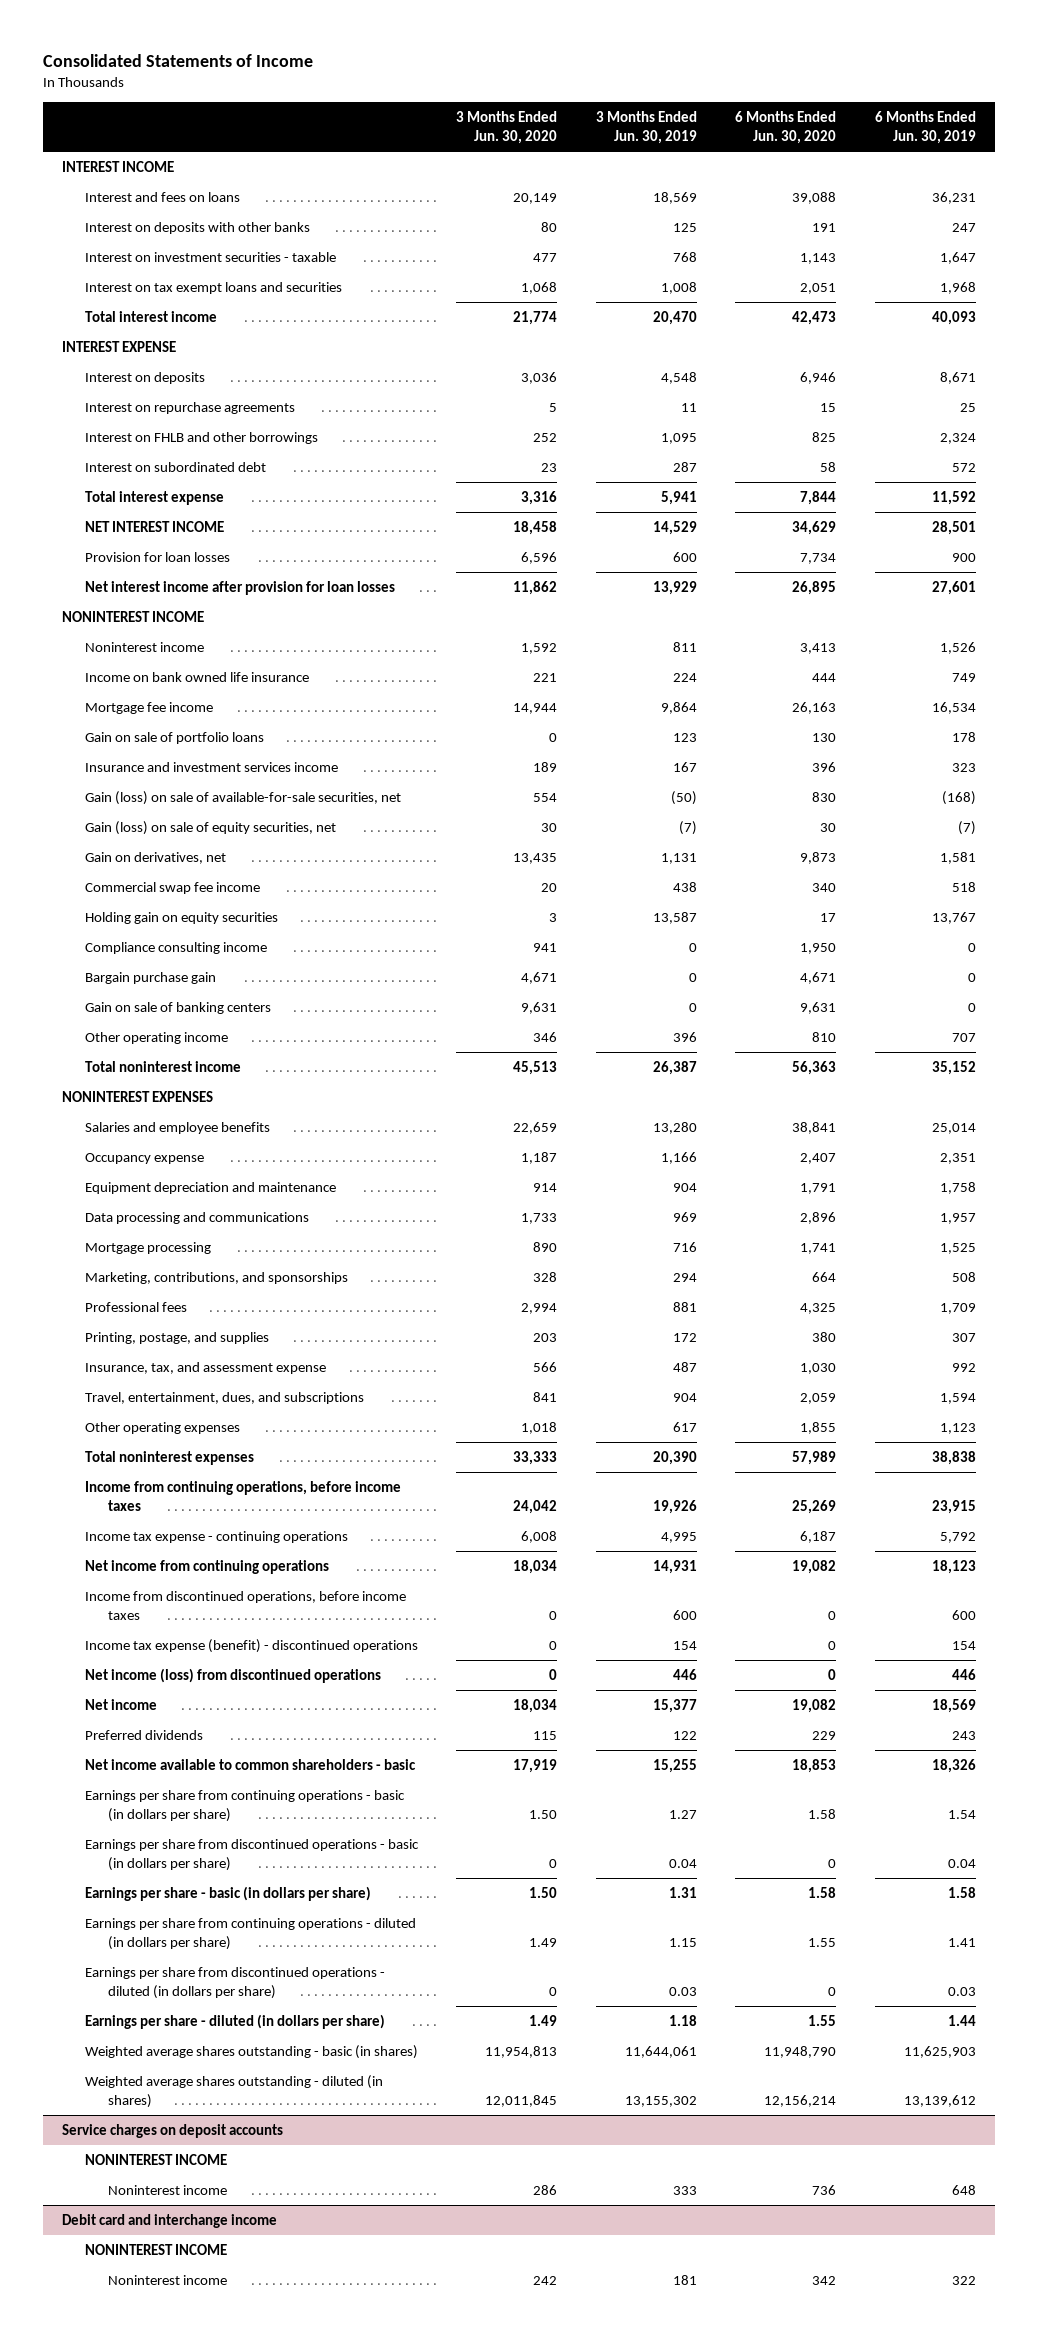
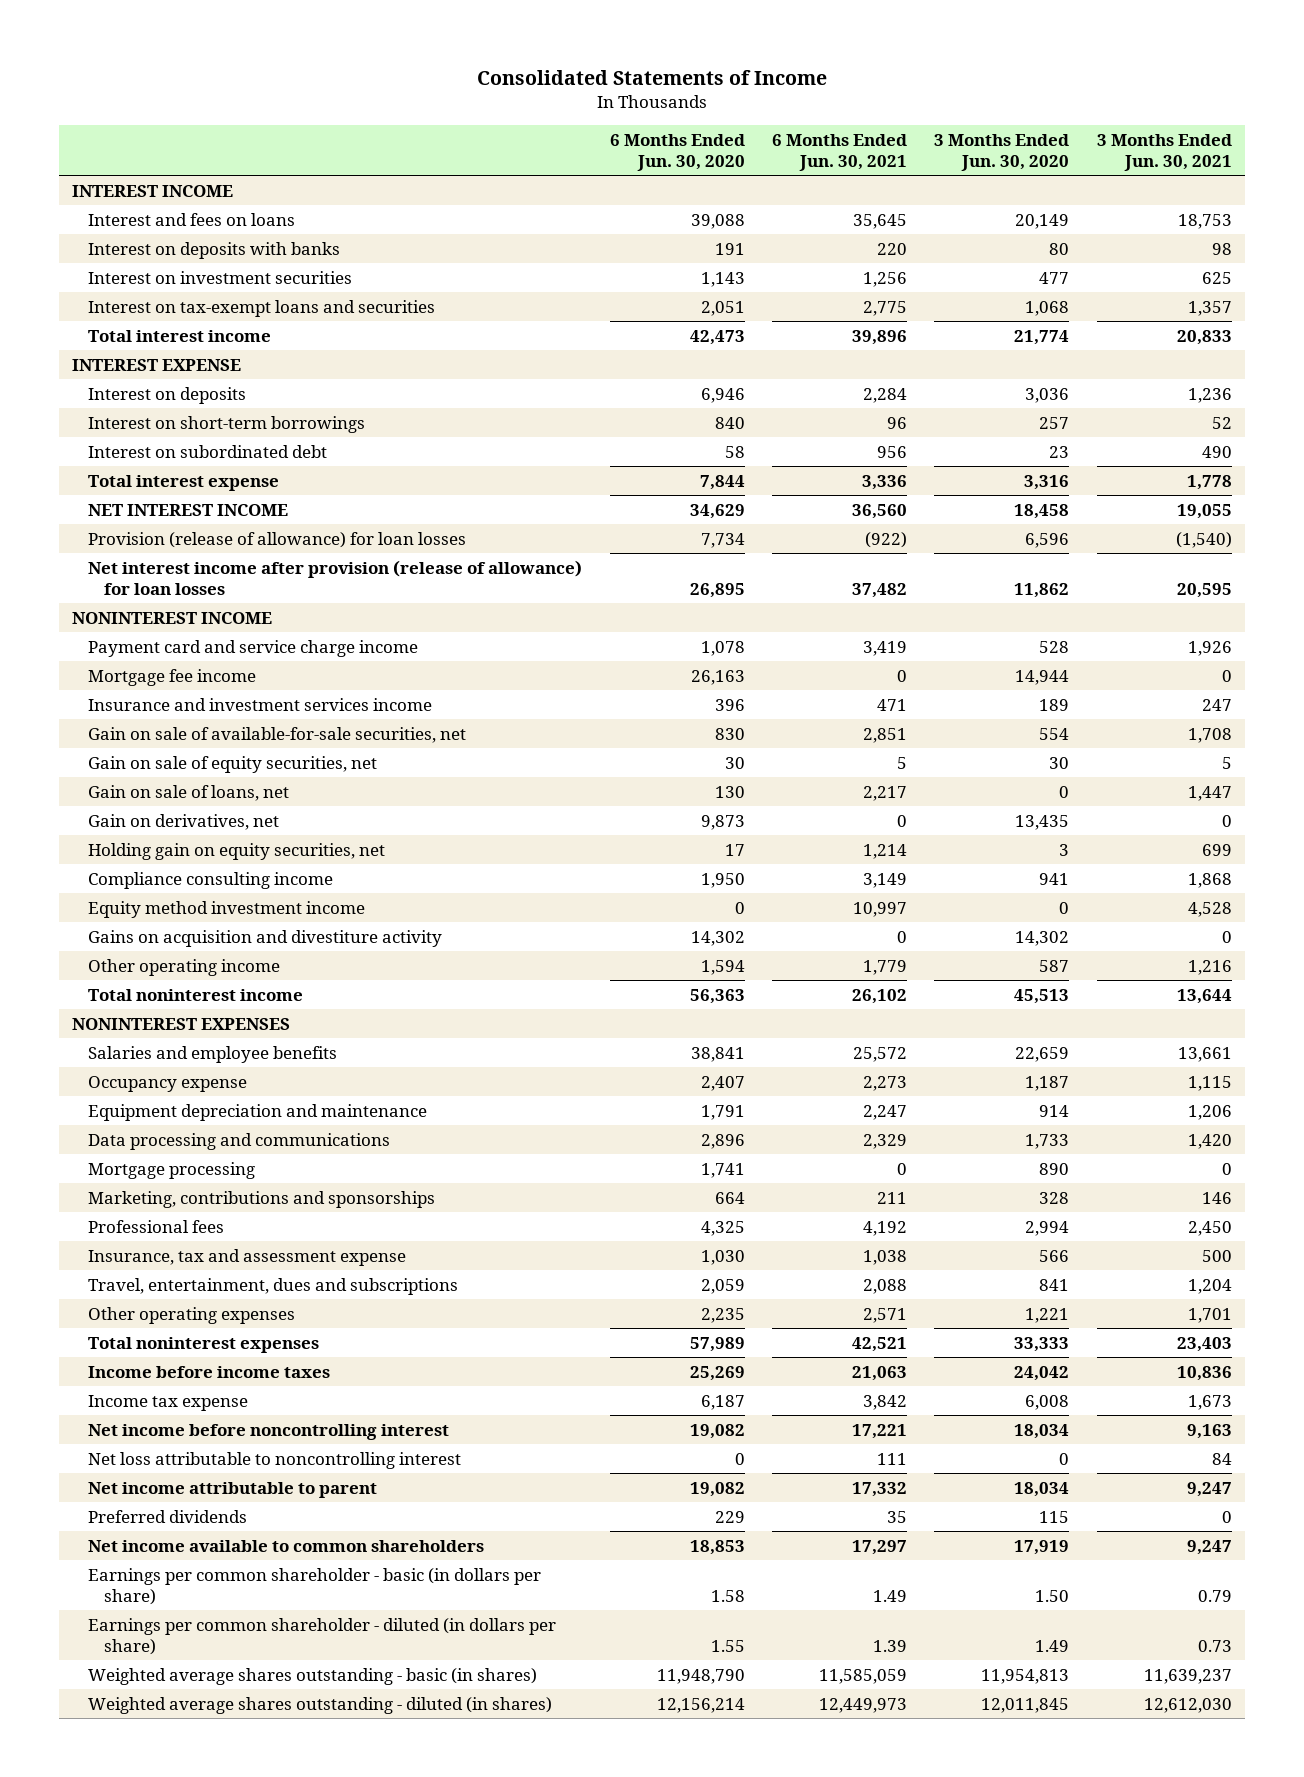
[595,111,697,145] 3 Months Ended Jun. 30, 2019 -> none
[874,111,976,145] 6 Months Ended Jun. 30, 2019 -> none
none -> [772,133,908,171] 6 Months Ended Jun. 30, 2021
none -> [1096,133,1232,171] 3 Months Ended Jun. 30, 2021
[84,222,310,235] Interest on deposits with other banks -> [88,241,341,259] Interest on deposits with banks
[84,252,336,263] Interest on investment securities - taxable -> [88,270,353,284] Interest on investment securities
[84,282,342,295] Interest on tax exempt loans and securities -> [88,299,436,317] Interest on tax-exempt loans and securities
[84,432,318,445] Interest on FHLB and other borrowings -> none
[84,402,295,415] Interest on repurchase agreements -> [88,415,366,433] Interest on short-term borrowings
[549,403,558,413] 5 -> [1039,416,1070,429] 257
[820,403,837,413] 15 -> [714,416,745,429] 840
[84,552,230,563] Provision for loan losses -> [88,531,467,548] Provision (release of allowance) for loan losses
[84,581,395,596] Net interest income after provision for loan losses -> [88,559,583,595] Net interest income after provision (release of allowance) for loan losses
[84,642,204,653] Noninterest income -> none
[84,672,309,683] Income on bank owned life insurance -> none
none -> [88,639,419,657] Payment card and service charge income
[84,732,264,745] Gain on sale of portfolio loans -> none
[84,791,401,806] Gain (loss) on sale of available-for-sale securities, net -> [88,726,467,743] Gain on sale of available-for-sale securities, net
[84,821,336,836] Gain (loss) on sale of equity securities, net -> [88,755,378,773] Gain on sale of equity securities, net
none -> [88,784,290,801] Gain on sale of loans, net
[84,882,260,895] Commercial swap fee income -> none
[84,912,278,925] Holding gain on equity securities -> [88,842,386,860] Holding gain on equity securities, net
[84,972,216,985] Bargain purchase gain -> none
[84,1002,271,1015] Gain on sale of banking centers -> none
none -> [88,900,366,918] Equity method investment income
none -> [88,929,443,947] Gains on acquisition and divestiture activity
[533,1032,558,1043] 346 -> [1039,959,1070,972] 587
[812,1032,837,1043] 810 -> [700,959,745,975] 1,594
[84,1272,348,1285] Marketing, contributions, and sponsorships -> [88,1190,436,1208] Marketing, contributions and sponsorships
[84,1332,269,1345] Printing, postage, and supplies -> none
[84,1362,326,1375] Insurance, tax, and assessment expense -> [88,1248,407,1266] Insurance, tax and assessment expense
[84,1392,364,1405] Travel, entertainment, dues, and subscriptions -> [88,1277,459,1295] Travel, entertainment, dues and subscriptions
[521,1422,558,1435] 1,018 -> [1025,1307,1070,1323] 1,221
[800,1422,837,1435] 1,855 -> [700,1307,745,1323] 2,235
[84,1591,406,1621] Income from discontinued operations, before income taxes -> none
[84,1639,418,1654] Income tax expense (benefit) - discontinued operations -> none
[84,1668,381,1684] Net income (loss) from discontinued operations -> none
[84,1481,401,1512] Income from continuing operations, before income taxes -> [88,1365,331,1378] Income before income taxes
[84,1531,348,1544] Income tax expense - continuing operations -> [88,1394,249,1411] Income tax expense
[84,1560,329,1575] Net income from continuing operations -> [88,1423,450,1440] Net income before noncontrolling interest
none -> [88,1451,462,1469] Net loss attributable to noncontrolling interest
[84,1699,157,1711] Net income -> [88,1481,378,1498] Net income attributable to parent
[84,1790,405,1823] Earnings per share from continuing operations - basic (in dollars per share) -> none
[84,1839,419,1872] Earnings per share from discontinued operations - basic (in dollars per share) -> none
[84,1918,416,1951] Earnings per share from continuing operations - diluted (in dollars per share) -> none
[84,1967,385,2000] Earnings per share from discontinued operations - diluted (in dollars per share) -> none
[84,1759,416,1771] Net income available to common shareholders - basic -> [88,1539,485,1552] Net income available to common shareholders
[84,1886,371,1902] Earnings per share - basic (in dollars per share) -> [88,1567,542,1605] Earnings per common shareholder - basic (in dollars per share)
[84,2014,385,2030] Earnings per share - diluted (in dollars per share) -> [88,1617,557,1655] Earnings per common shareholder - diluted (in dollars per share)
[62,2124,284,2139] Service charges on deposit accounts -> none
[84,2154,227,2166] NONINTEREST INCOME -> none
[107,2185,227,2196] Noninterest income -> none
[62,2214,278,2229] Debit card and interchange income -> none
[84,2244,227,2256] NONINTEREST INCOME -> none
[107,2275,227,2286] Noninterest income -> none

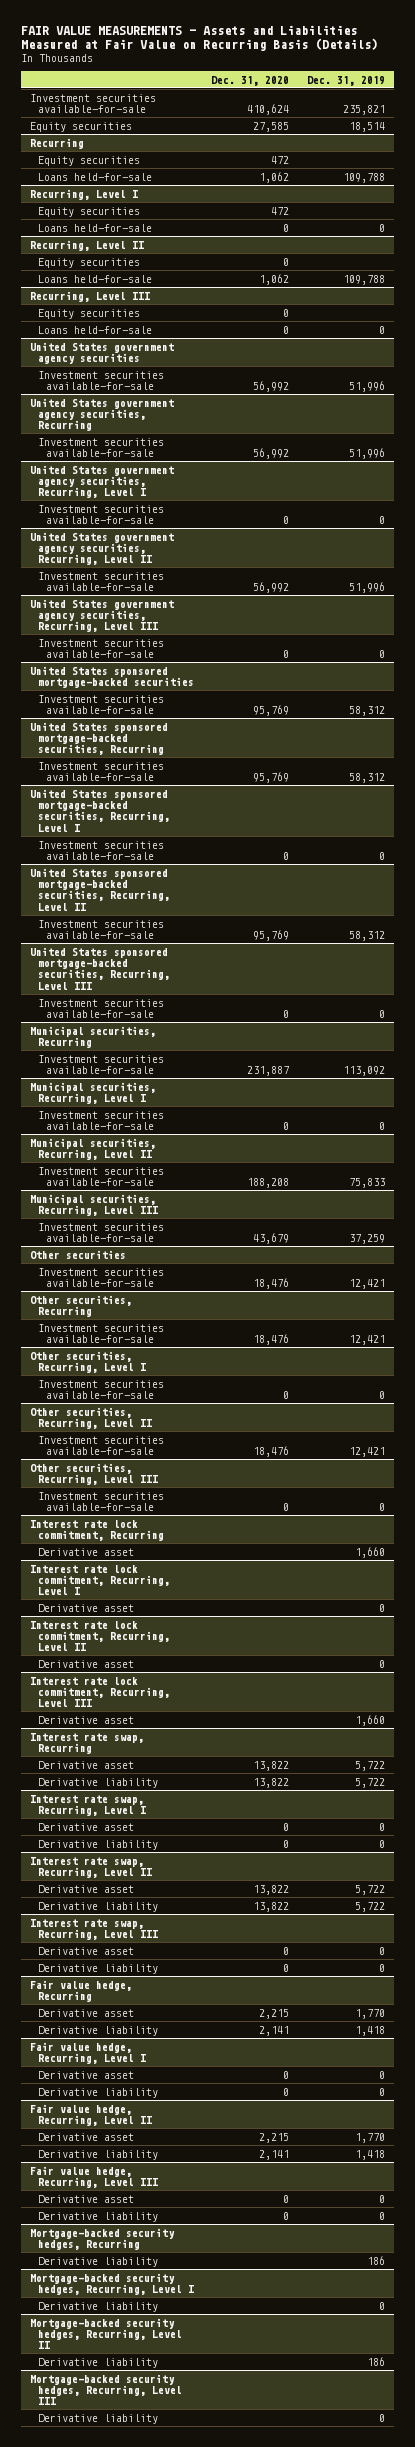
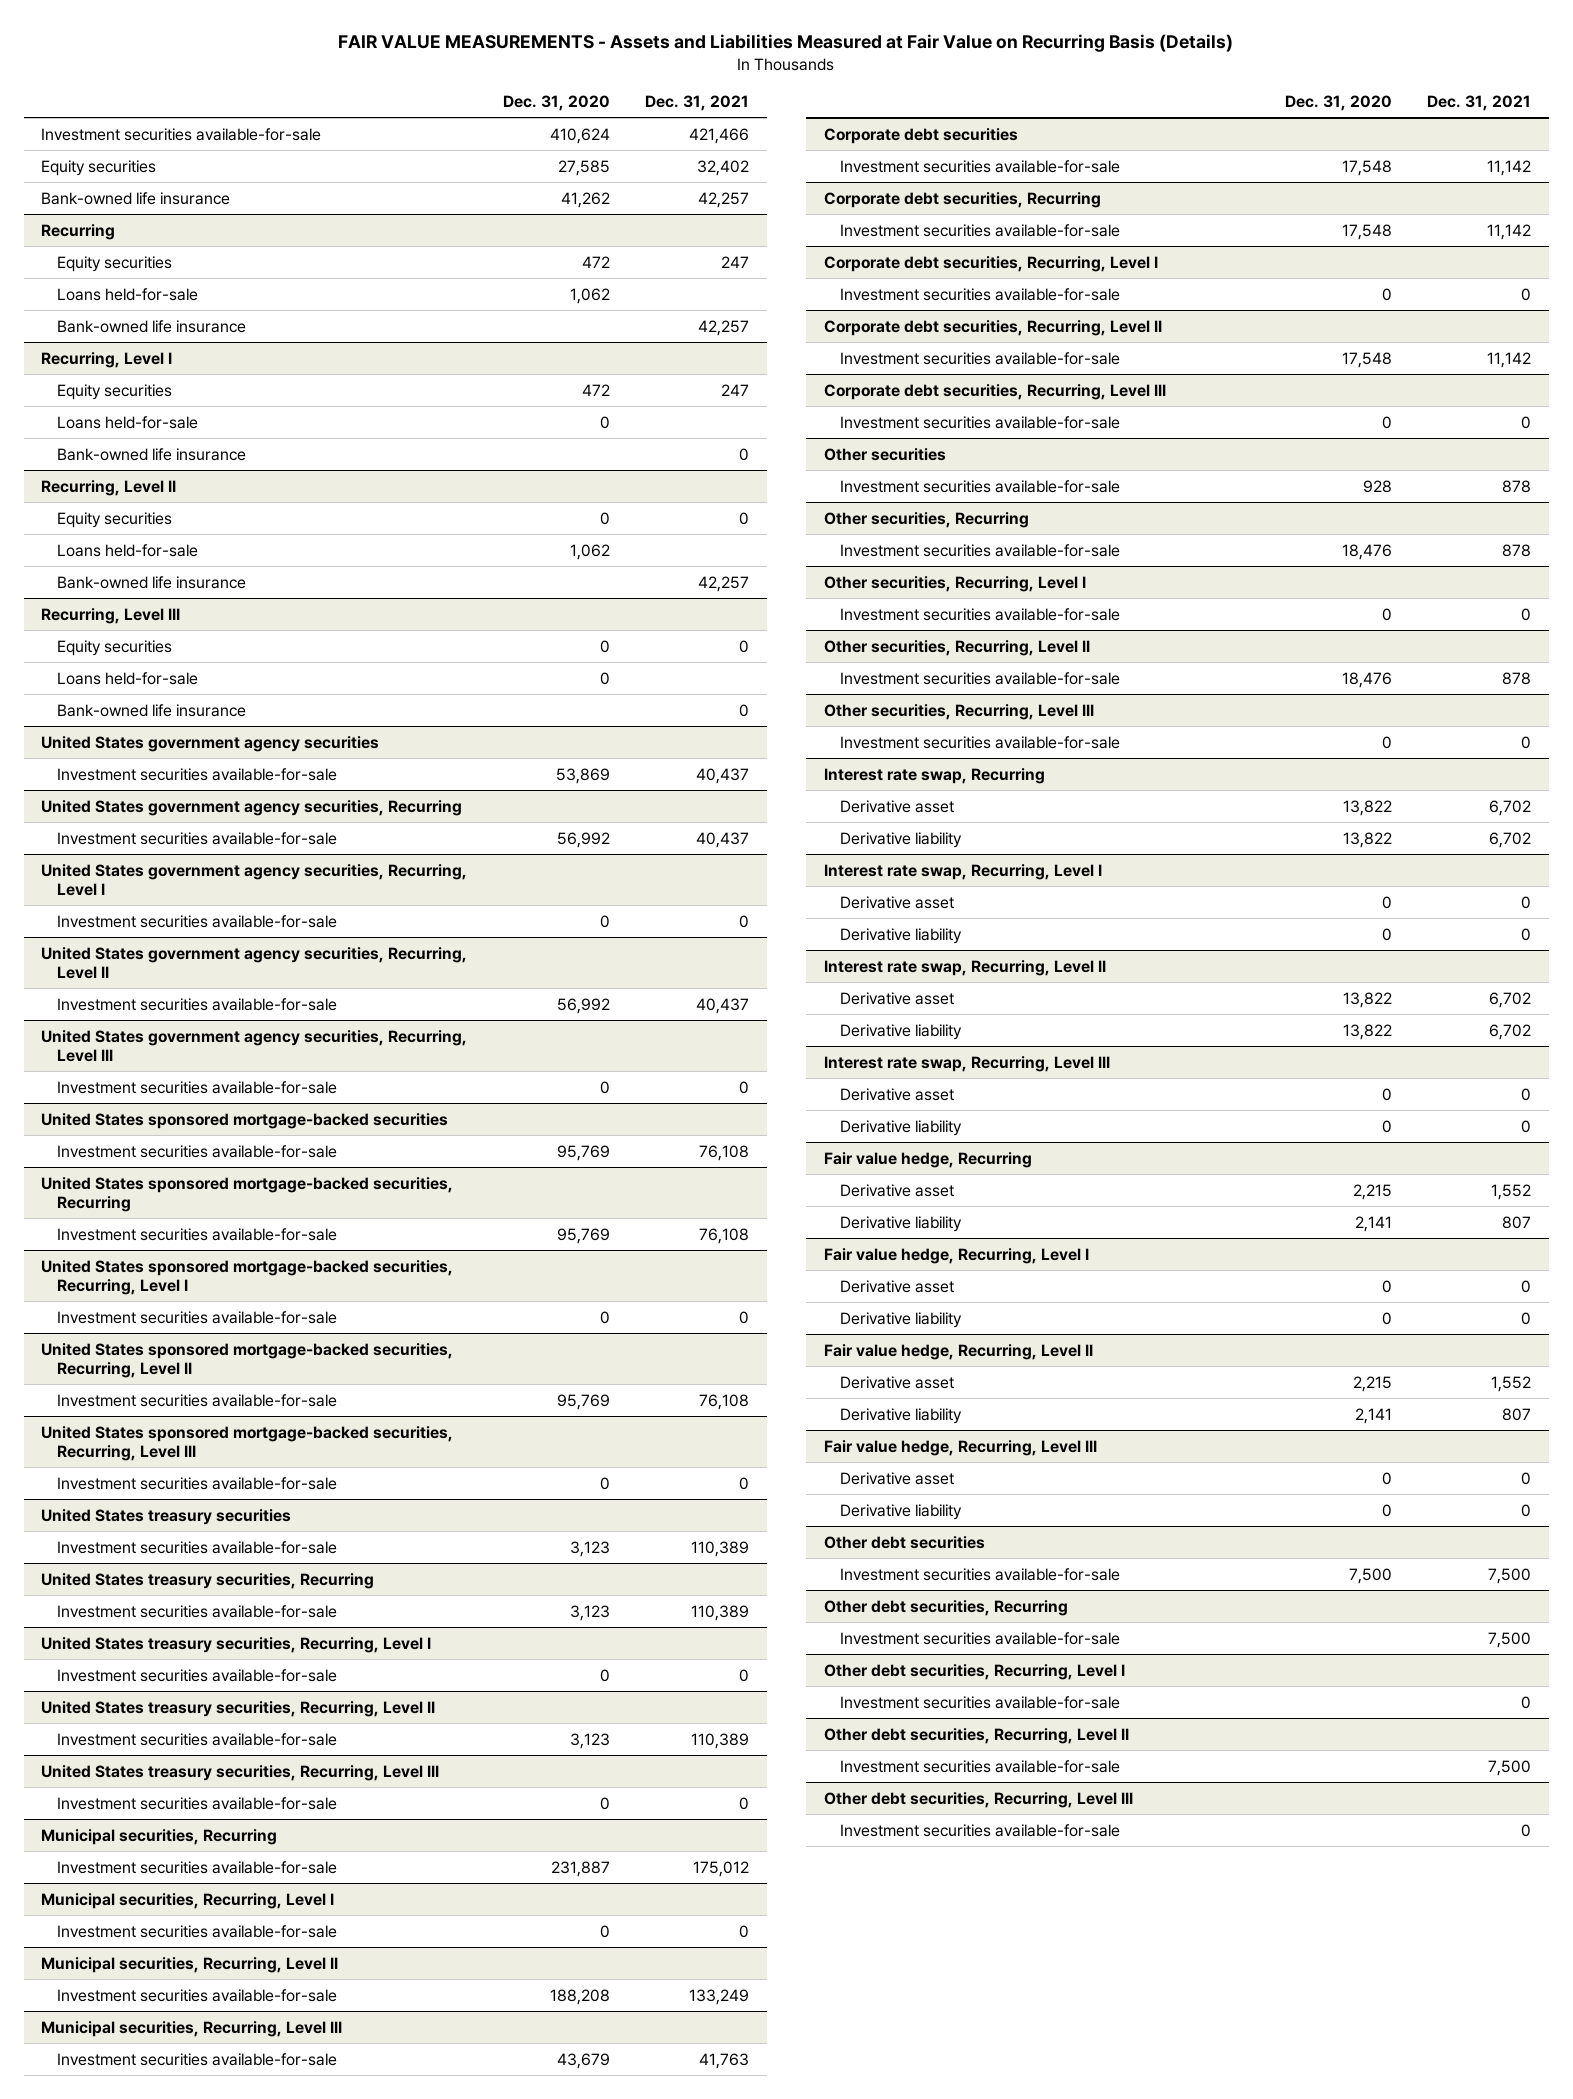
[307,75,386,86] Dec. 31, 2019 -> none
none -> [644,95,749,112] Dec. 31, 2021
none -> [41,191,231,205] Bank-owned life insurance
none -> [57,319,247,333] Bank-owned life insurance
none -> [57,447,247,461] Bank-owned life insurance
none -> [57,575,247,589] Bank-owned life insurance
none -> [57,703,247,717] Bank-owned life insurance
[253,380,290,392] 56,992 -> [555,767,610,784] 53,869
none -> [41,1508,292,1525] United States treasury securities
none -> [57,1540,338,1554] Investment securities available-for-sale
none -> [41,1572,375,1589] United States treasury securities, Recurring
none -> [57,1604,338,1618] Investment securities available-for-sale
none -> [41,1636,432,1653] United States treasury securities, Recurring, Level I
none -> [57,1668,338,1682] Investment securities available-for-sale
none -> [41,1700,436,1717] United States treasury securities, Recurring, Level II
none -> [57,1732,338,1746] Investment securities available-for-sale
none -> [41,1764,440,1781] United States treasury securities, Recurring, Level III
none -> [57,1796,338,1810] Investment securities available-for-sale
none -> [823,127,1018,144] Corporate debt securities
none -> [839,159,1120,173] Investment securities available-for-sale
none -> [823,191,1101,208] Corporate debt securities, Recurring
none -> [839,223,1120,237] Investment securities available-for-sale
none -> [823,255,1158,272] Corporate debt securities, Recurring, Level I
none -> [839,287,1120,301] Investment securities available-for-sale
none -> [823,319,1162,336] Corporate debt securities, Recurring, Level II
none -> [839,351,1120,365] Investment securities available-for-sale
none -> [823,383,1166,400] Corporate debt securities, Recurring, Level III
none -> [839,415,1120,429] Investment securities available-for-sale
[253,1277,290,1289] 18,476 -> [1362,479,1392,493] 928
[29,1519,164,1541] Interest rate lock commitment, Recurring -> none
[37,1547,134,1556] Derivative asset -> none
[29,1564,170,1596] Interest rate lock commitment, Recurring, Level I -> none
[37,1603,134,1612] Derivative asset -> none
[29,1620,170,1652] Interest rate lock commitment, Recurring, Level II -> none
[37,1659,134,1668] Derivative asset -> none
[29,1676,170,1708] Interest rate lock commitment, Recurring, Level III -> none
[37,1715,134,1724] Derivative asset -> none
[29,2227,175,2250] Mortgage-backed security hedges, Recurring -> none
[37,2256,158,2267] Derivative liability -> none
[29,2272,194,2295] Mortgage-backed security hedges, Recurring, Level I -> none
[37,2301,158,2312] Derivative liability -> none
[29,2317,182,2350] Mortgage-backed security hedges, Recurring, Level II -> none
[37,2357,158,2368] Derivative liability -> none
[29,2373,182,2406] Mortgage-backed security hedges, Recurring, Level III -> none
[37,2413,158,2424] Derivative liability -> none
none -> [823,1535,985,1549] Other debt securities
none -> [839,1567,1120,1581] Investment securities available-for-sale
none -> [823,1599,1068,1616] Other debt securities, Recurring
none -> [839,1631,1120,1645] Investment securities available-for-sale
none -> [823,1663,1125,1680] Other debt securities, Recurring, Level I
none -> [839,1695,1120,1709] Investment securities available-for-sale
none -> [823,1727,1129,1744] Other debt securities, Recurring, Level II
none -> [839,1759,1120,1773] Investment securities available-for-sale
none -> [823,1791,1133,1808] Other debt securities, Recurring, Level III
none -> [839,1823,1120,1837] Investment securities available-for-sale

